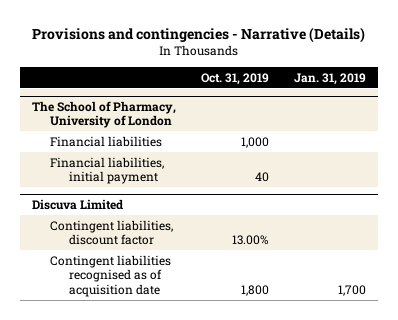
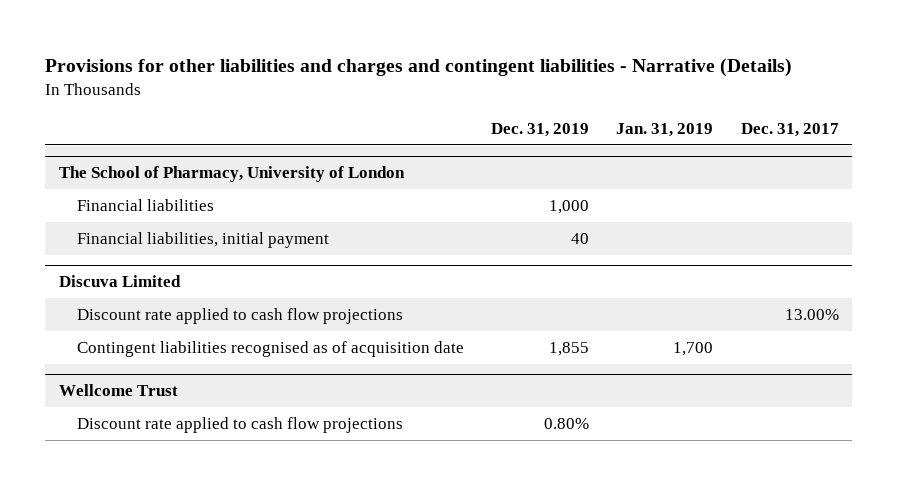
[31,26,365,43] Provisions and contingencies - Narrative (Details) -> [45,57,793,77] Provisions for other liabilities and charges and contingent liabilities - Narrative (Details)
[200,72,269,85] Oct. 31, 2019 -> none
none -> [491,122,590,137] Dec. 31, 2019
none -> [740,122,839,137] Dec. 31, 2017
[50,219,174,246] Contingent liabilities, discount factor -> [76,308,403,325] Discount rate applied to cash flow projections
none -> [58,384,178,397] Wellcome Trust
none -> [76,417,403,434] Discount rate applied to cash flow projections

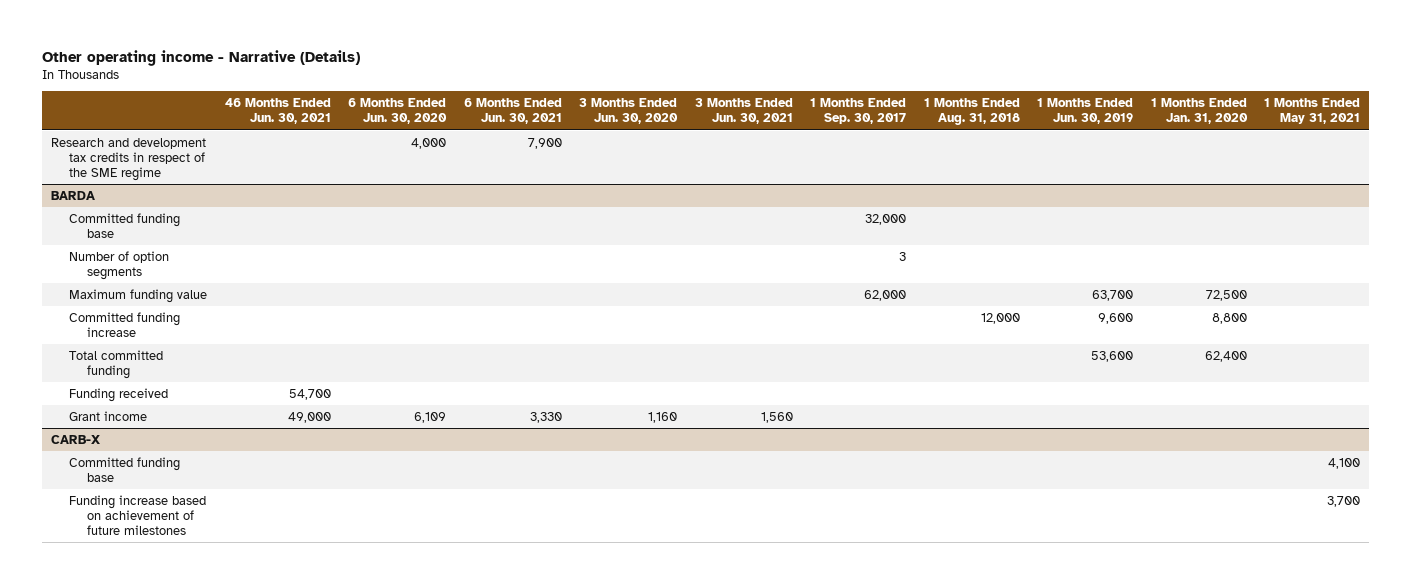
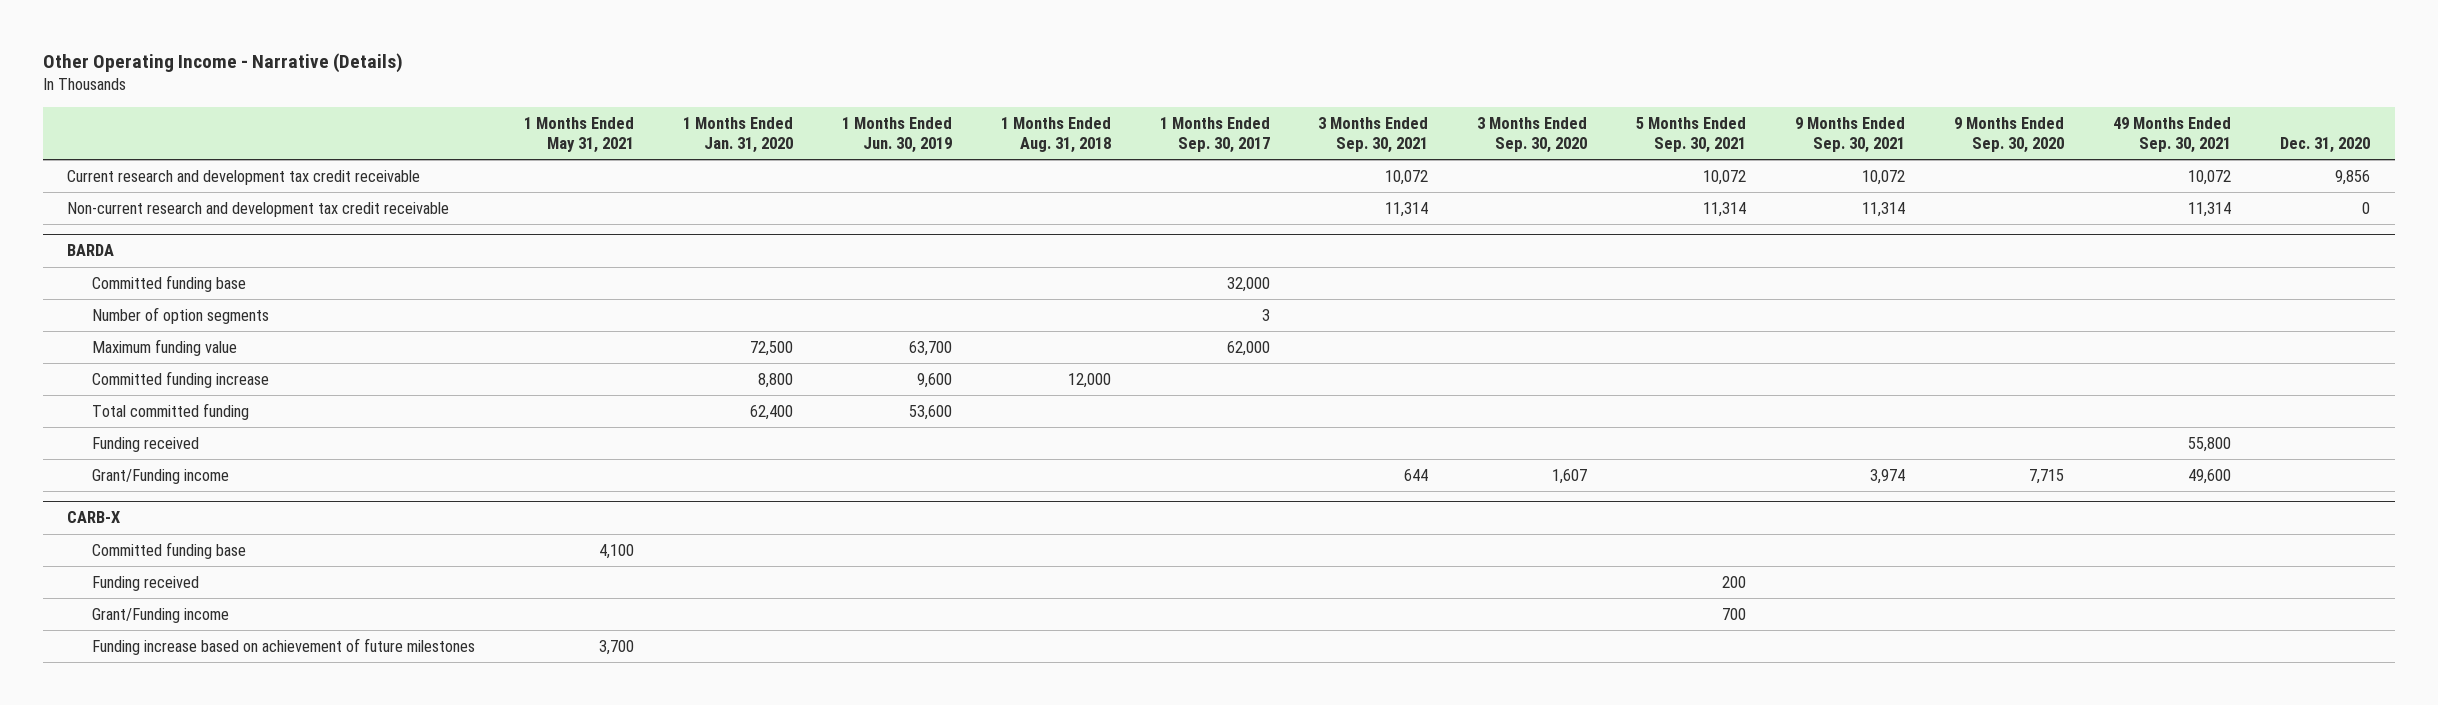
[42,49,361,66] Other operating income - Narrative (Details) -> [42,53,403,74] Other Operating Income - Narrative (Details)
[224,98,331,125] 46 Months Ended Jun. 30, 2021 -> none
[348,98,448,125] 6 Months Ended Jun. 30, 2020 -> none
[463,98,562,125] 6 Months Ended Jun. 30, 2021 -> none
[579,98,679,125] 3 Months Ended Jun. 30, 2020 -> none
[694,98,793,125] 3 Months Ended Jun. 30, 2021 -> none
none -> [1318,116,1429,153] 3 Months Ended Sep. 30, 2021
none -> [1477,116,1588,153] 3 Months Ended Sep. 30, 2020
none -> [1636,116,1747,153] 5 Months Ended Sep. 30, 2021
none -> [1795,116,1906,153] 9 Months Ended Sep. 30, 2021
none -> [1954,116,2065,153] 9 Months Ended Sep. 30, 2020
none -> [2113,116,2232,153] 49 Months Ended Sep. 30, 2021
none -> [2280,136,2371,153] Dec. 31, 2020
[51,137,207,182] Research and development tax credits in respect of the SME regime -> none
none -> [67,170,421,186] Current research and development tax credit receivable
none -> [67,202,450,218] Non-current research and development tax credit receivable
[69,410,148,421] Grant income -> [91,469,229,485] Grant/Funding income
none -> [91,576,199,592] Funding received
none -> [91,608,229,624] Grant/Funding income

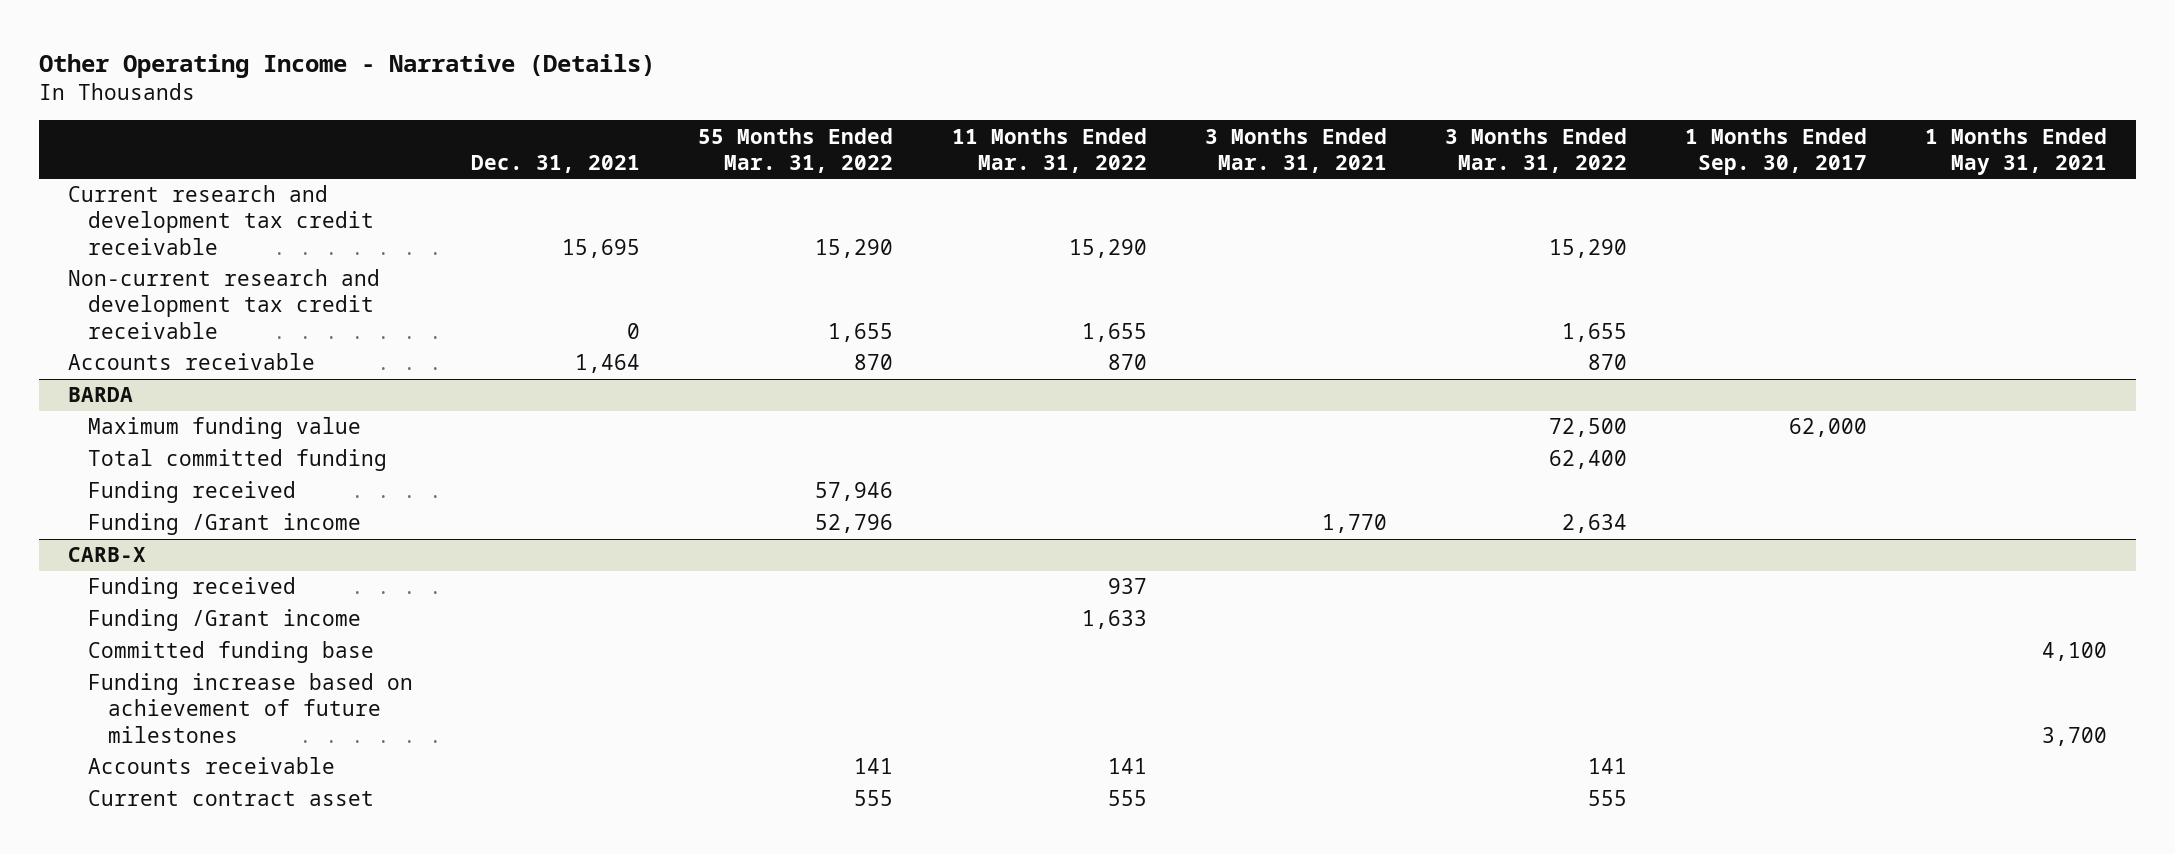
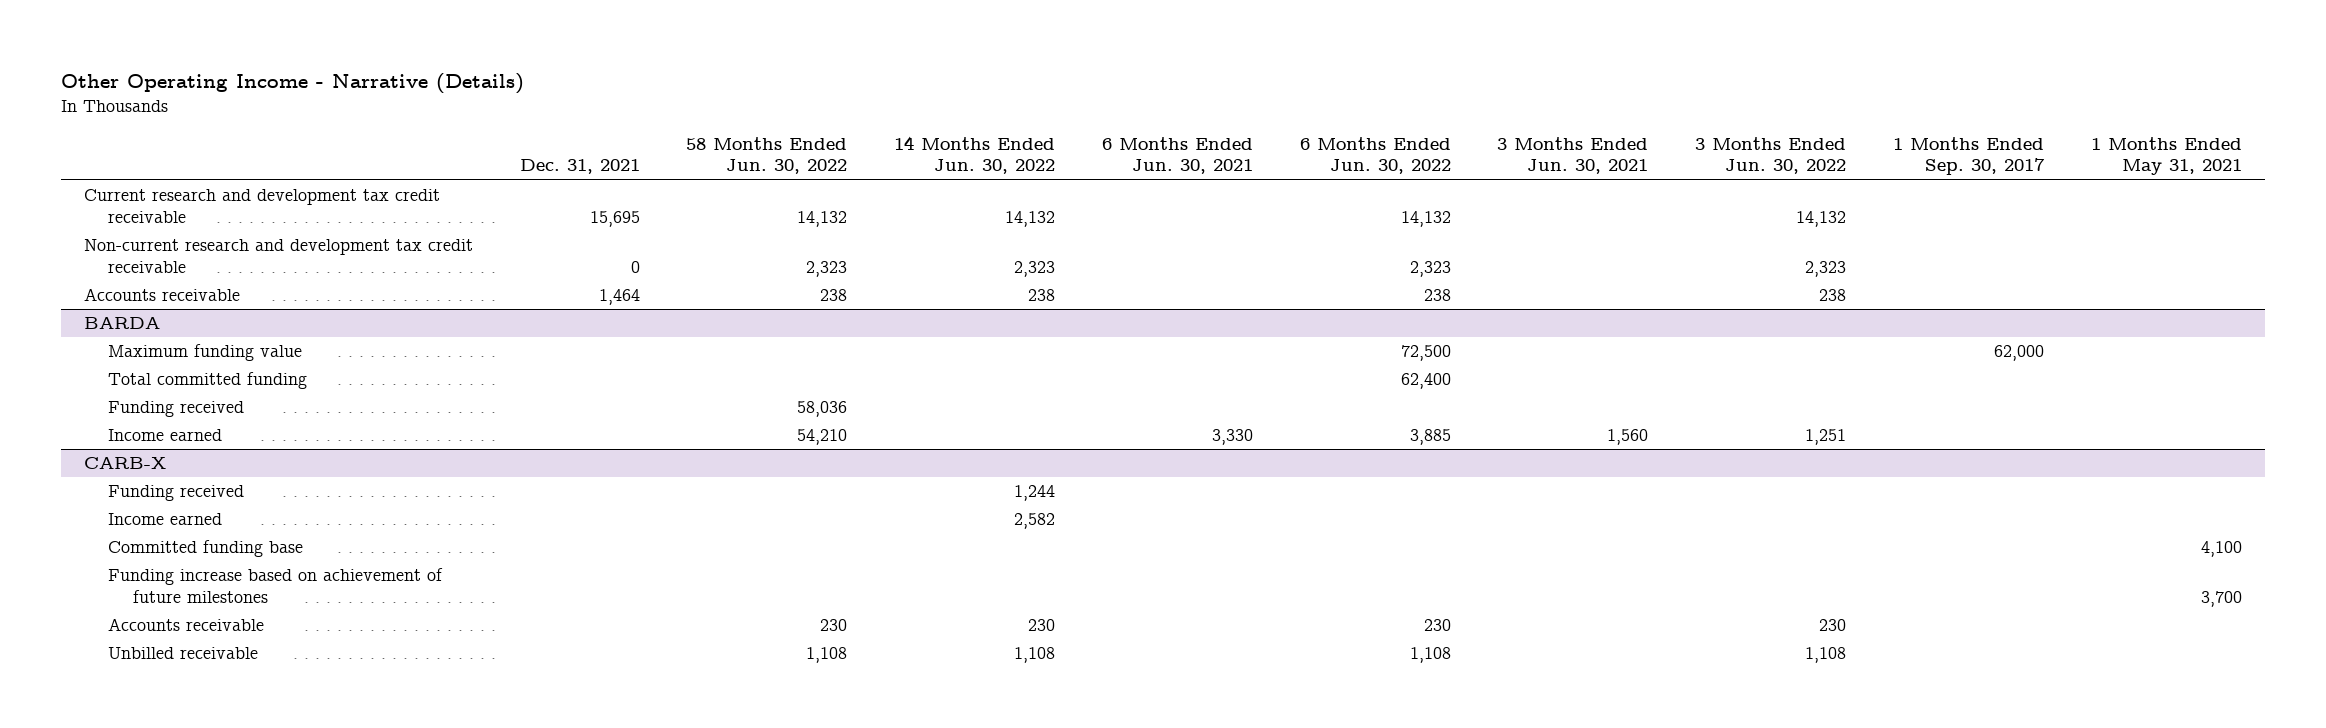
[698,127,894,173] 55 Months Ended Mar. 31, 2022 -> none
[951,127,1147,173] 11 Months Ended Mar. 31, 2022 -> none
[1204,127,1387,173] 3 Months Ended Mar. 31, 2021 -> none
[1444,127,1627,173] 3 Months Ended Mar. 31, 2022 -> none
none -> [686,136,848,175] 58 Months Ended Jun. 30, 2022
none -> [894,135,1056,175] 14 Months Ended Jun. 30, 2022
none -> [1101,136,1253,175] 6 Months Ended Jun. 30, 2021
none -> [1299,136,1451,175] 6 Months Ended Jun. 30, 2022
none -> [1497,136,1649,175] 3 Months Ended Jun. 30, 2021
none -> [1695,136,1847,175] 3 Months Ended Jun. 30, 2022
[88,513,362,536] Funding /Grant income -> [108,429,223,442] Income earned
[88,609,362,632] Funding /Grant income -> [108,513,223,526] Income earned
[88,790,375,807] Current contract asset -> none
none -> [108,647,259,660] Unbilled receivable

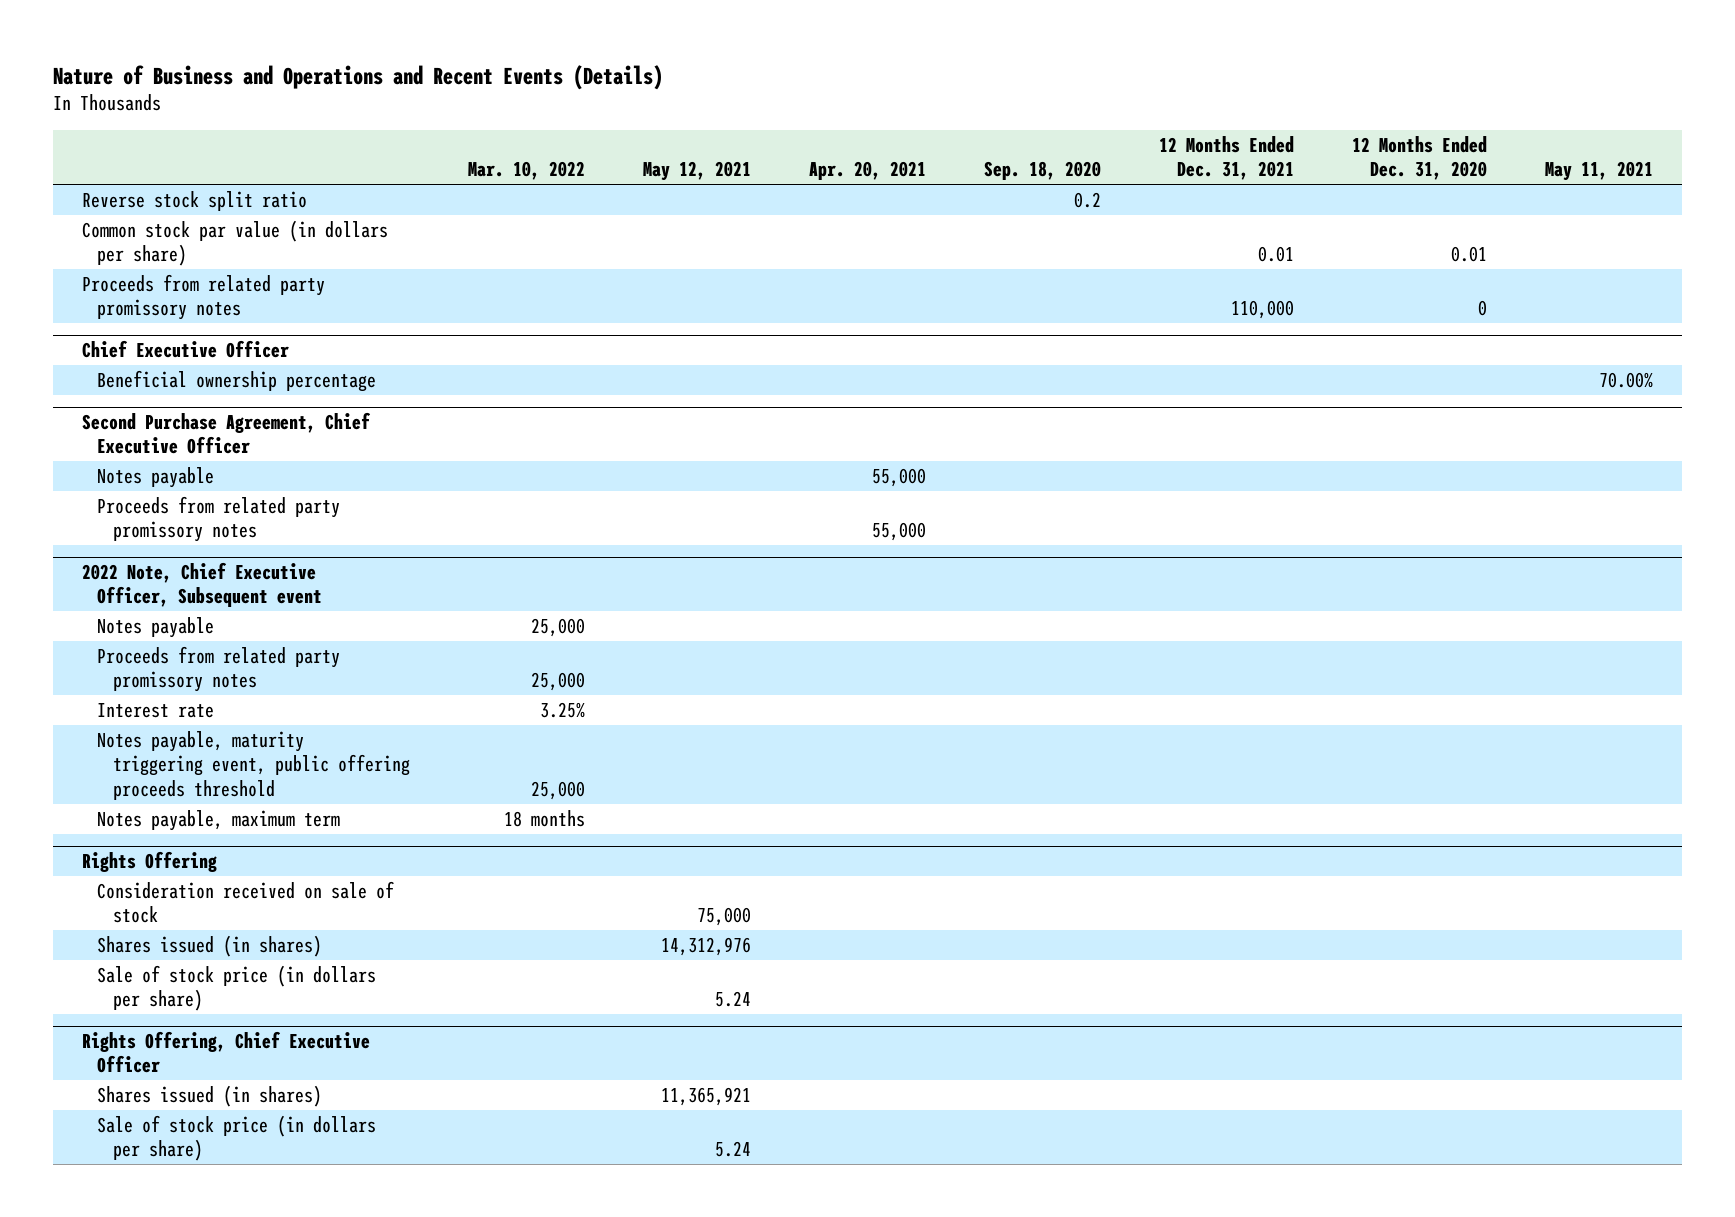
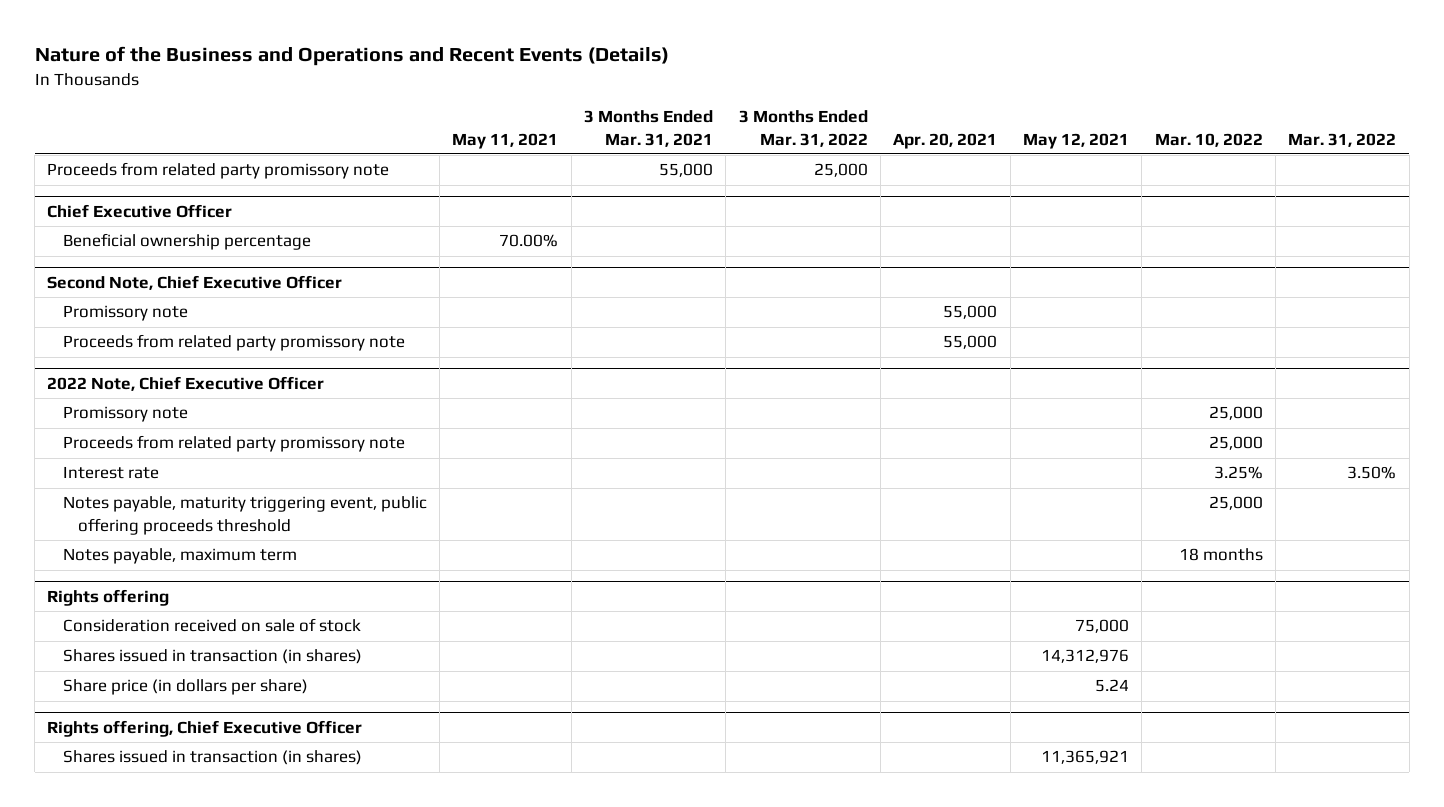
[52,64,663,90] Nature of Business and Operations and Recent Events (Details) -> [34,46,669,67] Nature of the Business and Operations and Recent Events (Details)
[983,161,1101,181] Sep. 18, 2020 -> none
[1158,136,1294,181] 12 Months Ended Dec. 31, 2021 -> none
[1352,136,1488,181] 12 Months Ended Dec. 31, 2020 -> none
none -> [583,110,713,147] 3 Months Ended Mar. 31, 2021
none -> [738,110,868,147] 3 Months Ended Mar. 31, 2022
none -> [1288,132,1397,147] Mar. 31, 2022
[81,190,307,211] Reverse stock split ratio -> none
[81,219,388,267] Common stock par value (in dollars per share) -> none
[81,273,325,321] Proceeds from related party promissory notes -> [47,162,390,180] Proceeds from related party promissory note
[81,412,371,455] Second Purchase Agreement, Chief Executive Officer -> [47,274,343,290] Second Note, Chief Executive Officer
[97,466,215,488] Notes payable -> [62,305,188,322] Promissory note
[97,495,341,543] Proceeds from related party promissory notes -> [62,334,405,352] Proceeds from related party promissory note
[81,562,323,608] 2022 Note, Chief Executive Officer, Subsequent event -> [47,375,325,391] 2022 Note, Chief Executive Officer
[97,616,215,638] Notes payable -> [62,406,188,423] Promissory note
[97,645,341,693] Proceeds from related party promissory notes -> [62,435,405,453] Proceeds from related party promissory note
[81,851,217,873] Rights Offering -> [47,588,170,606] Rights offering
[97,1114,377,1162] Sale of stock price (in dollars per share) -> none
[97,934,323,957] Shares issued (in shares) -> [62,649,362,665] Shares issued in transaction (in shares)
[97,964,377,1012] Sale of stock price (in dollars per share) -> [62,679,308,696] Share price (in dollars per share)
[81,1031,370,1074] Rights Offering, Chief Executive Officer -> [47,719,363,737] Rights offering, Chief Executive Officer
[97,1084,323,1107] Shares issued (in shares) -> [62,750,362,766] Shares issued in transaction (in shares)

